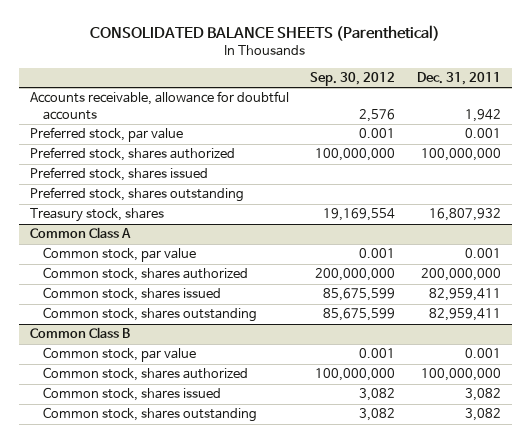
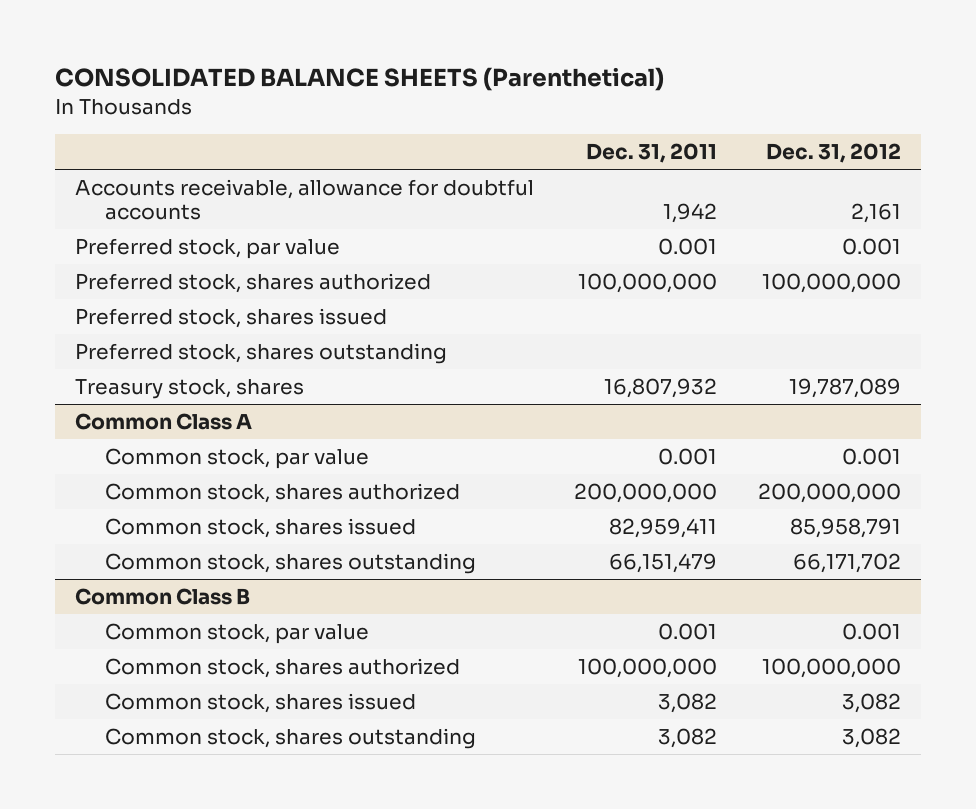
[310,71,396,86] Sep. 30, 2012 -> none
none -> [765,143,901,164] Dec. 31, 2012
[429,308,502,322] 82,959,411 -> [609,552,718,573] 66,151,479

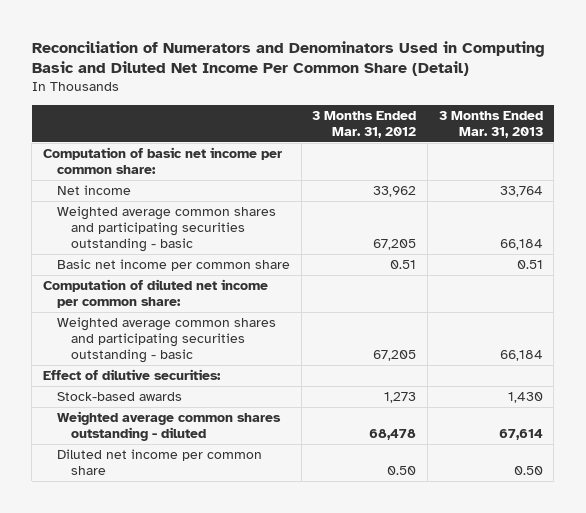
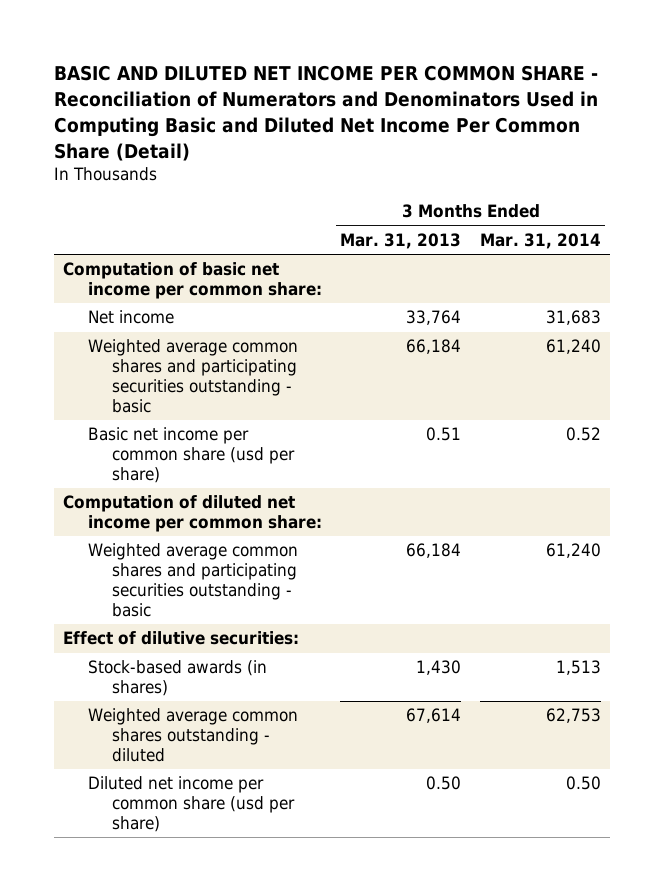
[31,40,545,77] Reconciliation of Numerators and Denominators Used in Computing Basic and Diluted Net Income Per Common Share (Detail) -> [53,64,598,161] BASIC AND DILUTED NET INCOME PER COMMON SHARE - Reconciliation of Numerators and Denominators Used in Computing Basic and Diluted Net Income Per Common Share (Detail)
[312,110,417,138] 3 Months Ended Mar. 31, 2012 -> none
none -> [479,232,601,249] Mar. 31, 2014
[56,258,290,271] Basic net income per common share -> [87,427,295,483] Basic net income per common share (usd per share)
[56,391,182,401] Stock-based awards -> [87,660,267,697] Stock-based awards (in shares)
[56,448,262,476] Diluted net income per common share -> [87,776,295,832] Diluted net income per common share (usd per share)

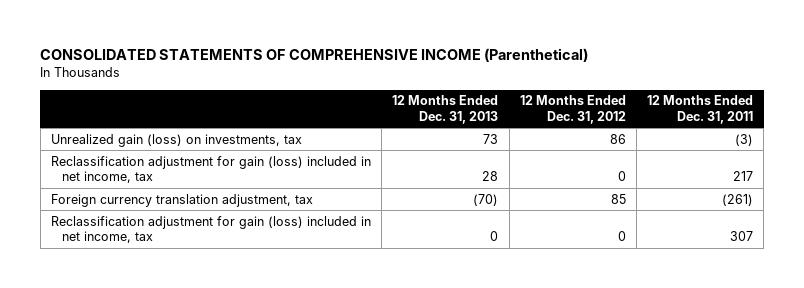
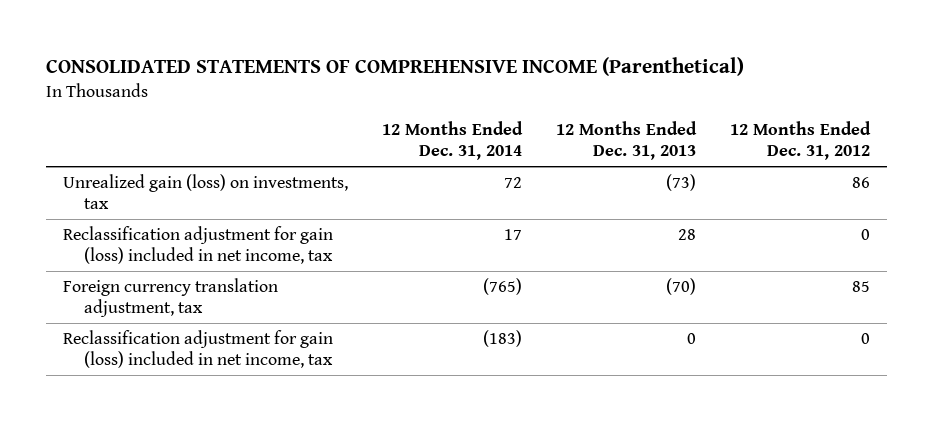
[647,95,754,124] 12 Months Ended Dec. 31, 2011 -> none
none -> [381,121,523,161] 12 Months Ended Dec. 31, 2014
[483,133,499,144] 73 -> [666,174,697,192] (73)

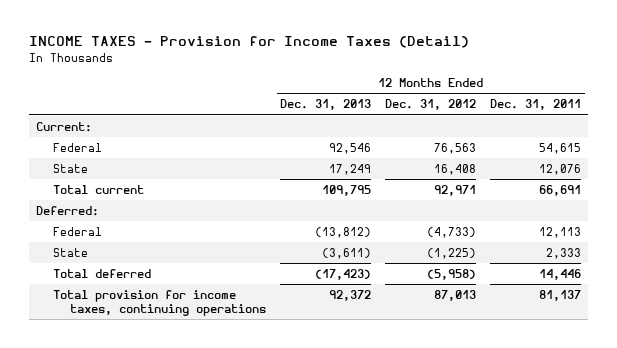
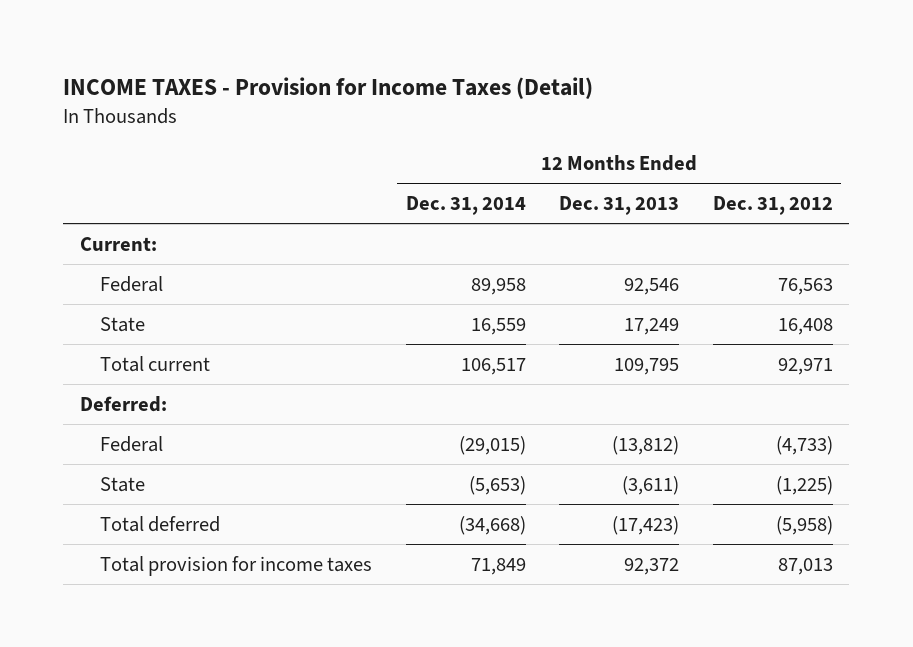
[490,99,582,111] Dec. 31, 2011 -> none
none -> [405,196,526,216] Dec. 31, 2014
[53,289,267,316] Total provision for income taxes, continuing operations -> [99,555,372,576] Total provision for income taxes

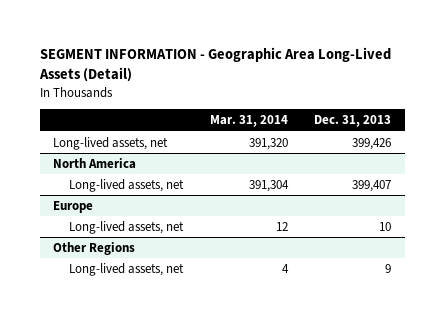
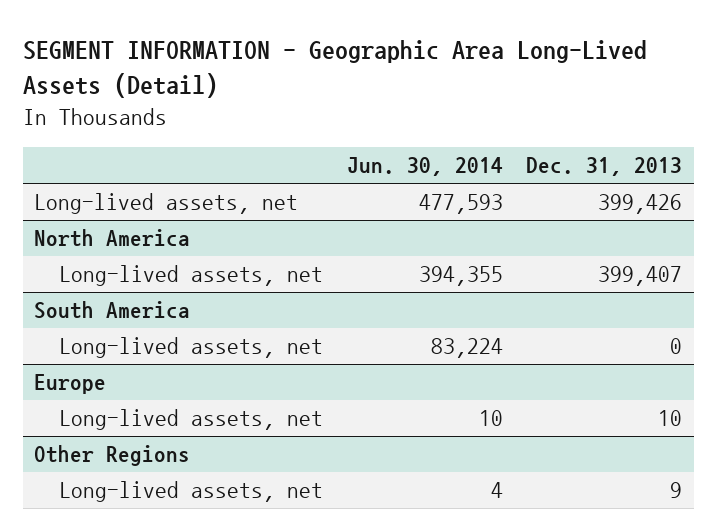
[209,115,288,128] Mar. 31, 2014 -> none
none -> [346,157,503,177] Jun. 30, 2014
none -> [34,301,191,320] South America
none -> [59,337,324,359] Long-lived assets, net

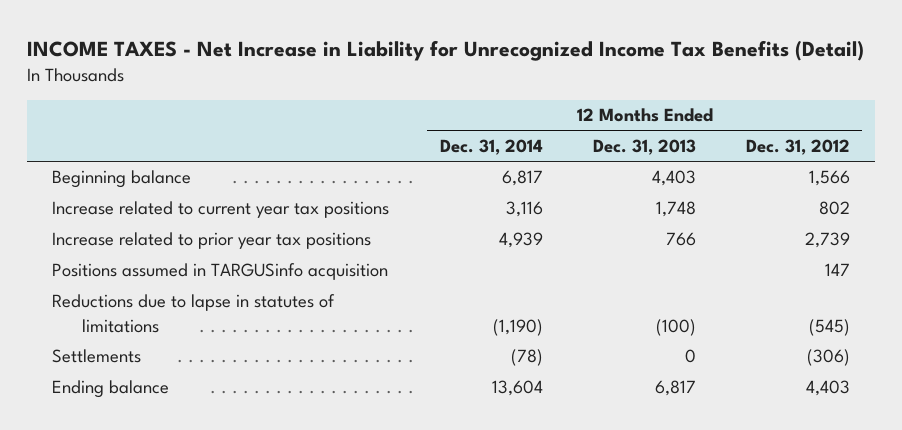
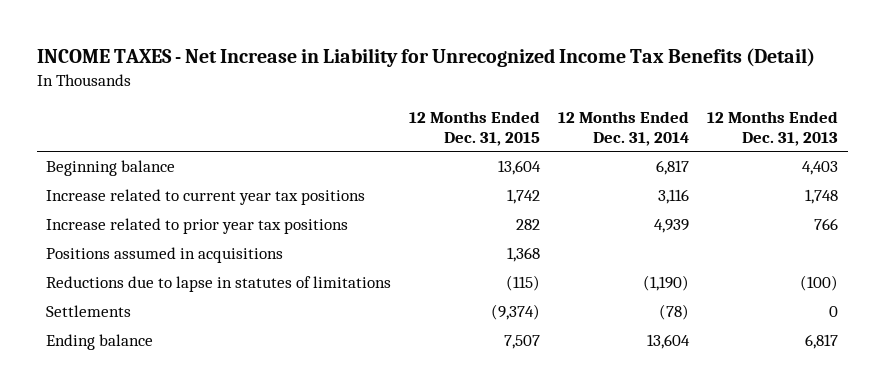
[745,138,850,155] Dec. 31, 2012 -> none
none -> [409,110,541,146] 12 Months Ended Dec. 31, 2015
[52,263,389,281] Positions assumed in TARGUSinfo acquisition -> [45,247,283,264] Positions assumed in acquisitions

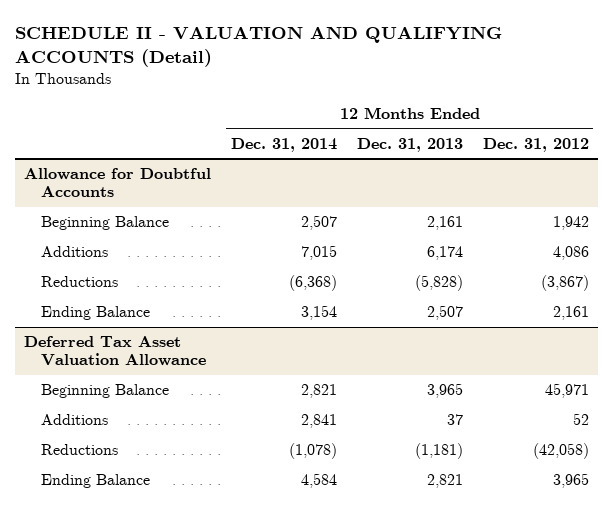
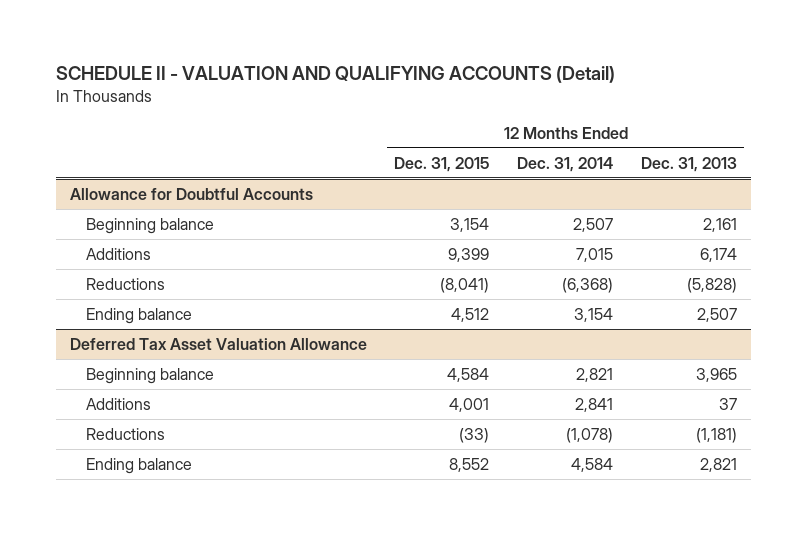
[482,138,589,153] Dec. 31, 2012 -> none
none -> [394,156,490,172] Dec. 31, 2015
[40,216,169,231] Beginning Balance -> [86,217,215,234] Beginning balance
[40,306,150,321] Ending Balance -> [86,307,193,324] Ending balance
[40,384,169,399] Beginning Balance -> [86,367,215,384] Beginning balance
[40,474,150,489] Ending Balance -> [86,457,193,474] Ending balance

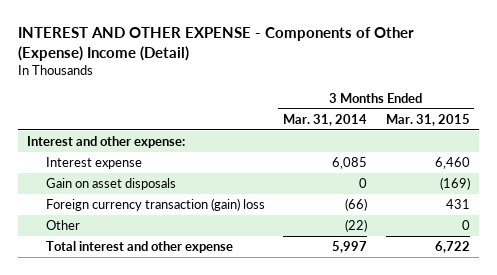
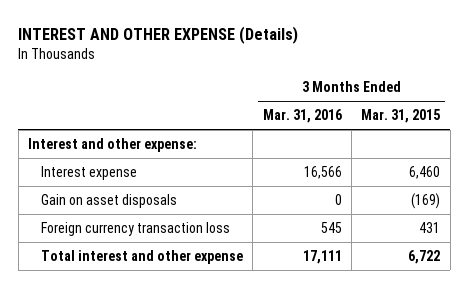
[18,26,415,61] INTEREST AND OTHER EXPENSE - Components of Other (Expense) Income (Detail) -> [18,25,299,44] INTEREST AND OTHER EXPENSE (Details)
[283,113,368,126] Mar. 31, 2014 -> none
none -> [262,109,342,124] Mar. 31, 2016
[45,220,80,231] Other -> none
[45,198,265,212] Foreign currency transaction (gain) loss -> [40,222,230,237] Foreign currency transaction loss

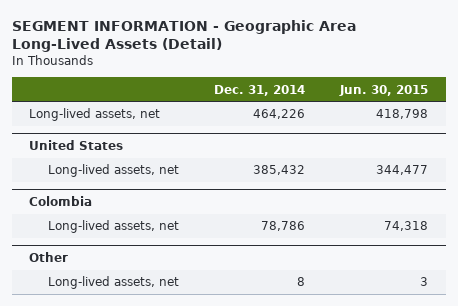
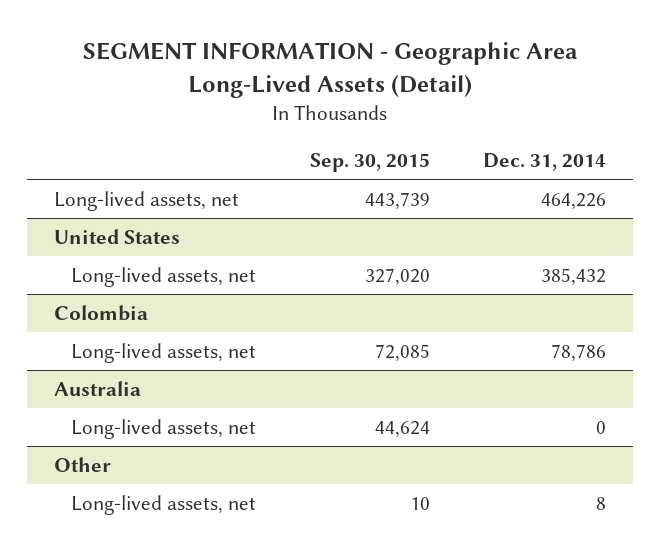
[339,84,429,96] Jun. 30, 2015 -> none
none -> [309,152,430,172] Sep. 30, 2015
none -> [53,380,141,396] Australia
none -> [70,418,256,439] Long-lived assets, net

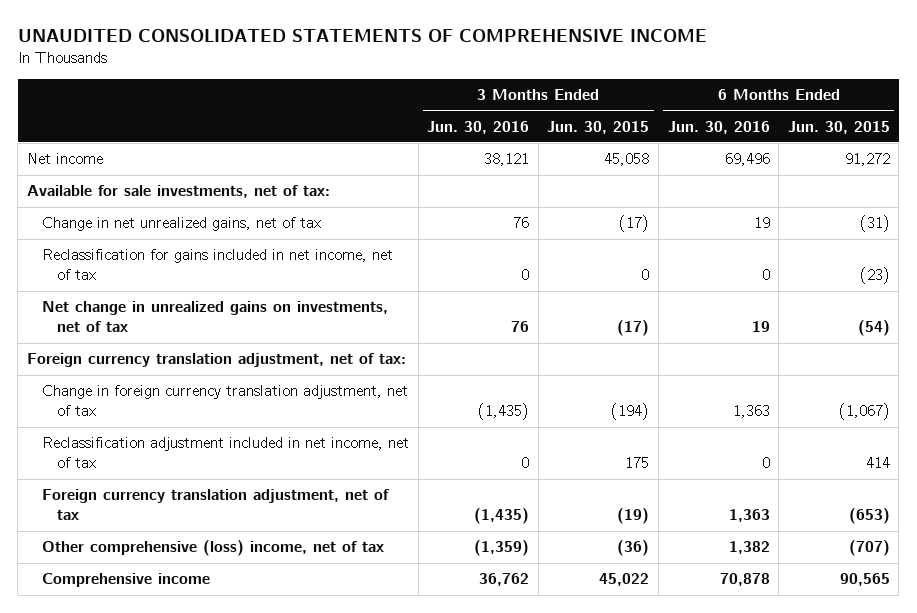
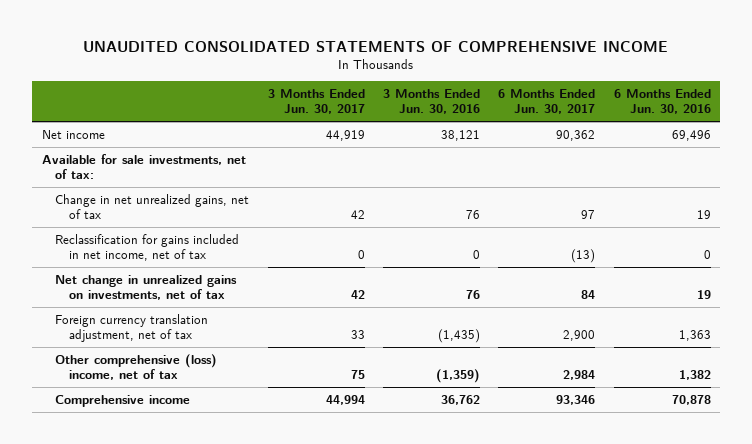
[547,120,650,134] Jun. 30, 2015 -> none
[787,120,890,134] Jun. 30, 2015 -> none
none -> [267,88,365,115] 3 Months Ended Jun. 30, 2017
none -> [498,88,596,115] 6 Months Ended Jun. 30, 2017
[26,353,406,368] Foreign currency translation adjustment, net of tax: -> none
[42,385,409,417] Change in foreign currency translation adjustment, net of tax -> none
[42,437,410,469] Reclassification adjustment included in net income, net of tax -> none

